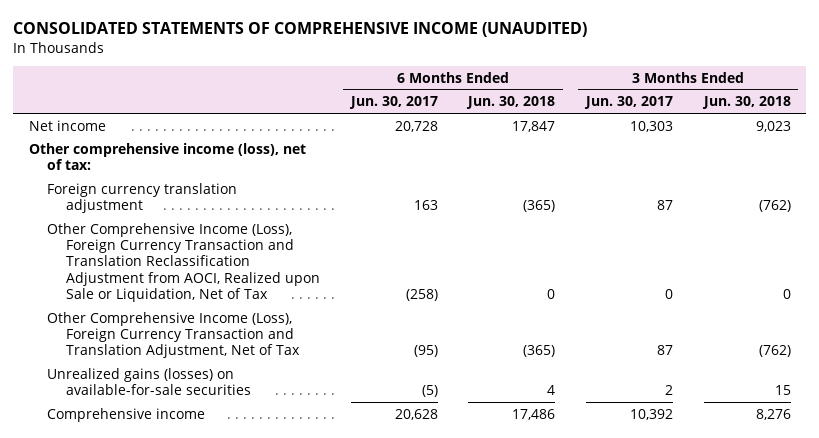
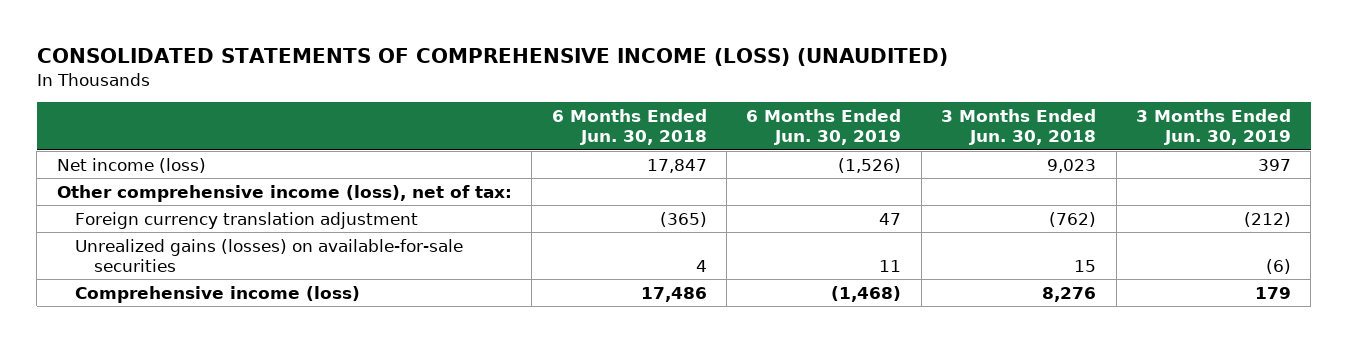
[13,22,588,38] CONSOLIDATED STATEMENTS OF COMPREHENSIVE INCOME (UNAUDITED) -> [36,47,948,66] CONSOLIDATED STATEMENTS OF COMPREHENSIVE INCOME (LOSS) (UNAUDITED)
[348,96,438,110] Jun. 30, 2017 -> none
[584,96,674,110] Jun. 30, 2017 -> none
none -> [746,109,902,146] 6 Months Ended Jun. 30, 2019
none -> [1136,109,1292,146] 3 Months Ended Jun. 30, 2019
[28,119,106,131] Net income -> [56,157,206,173] Net income (loss)
[47,222,321,303] Other Comprehensive Income (Loss), Foreign Currency Transaction and Translation Reclassification Adjustment from AOCI, Realized upon Sale or Liquidation, Net of Tax -> none
[47,311,301,359] Other Comprehensive Income (Loss), Foreign Currency Transaction and Translation Adjustment, Net of Tax -> none
[47,407,206,422] Comprehensive income -> [75,285,361,303] Comprehensive income (loss)

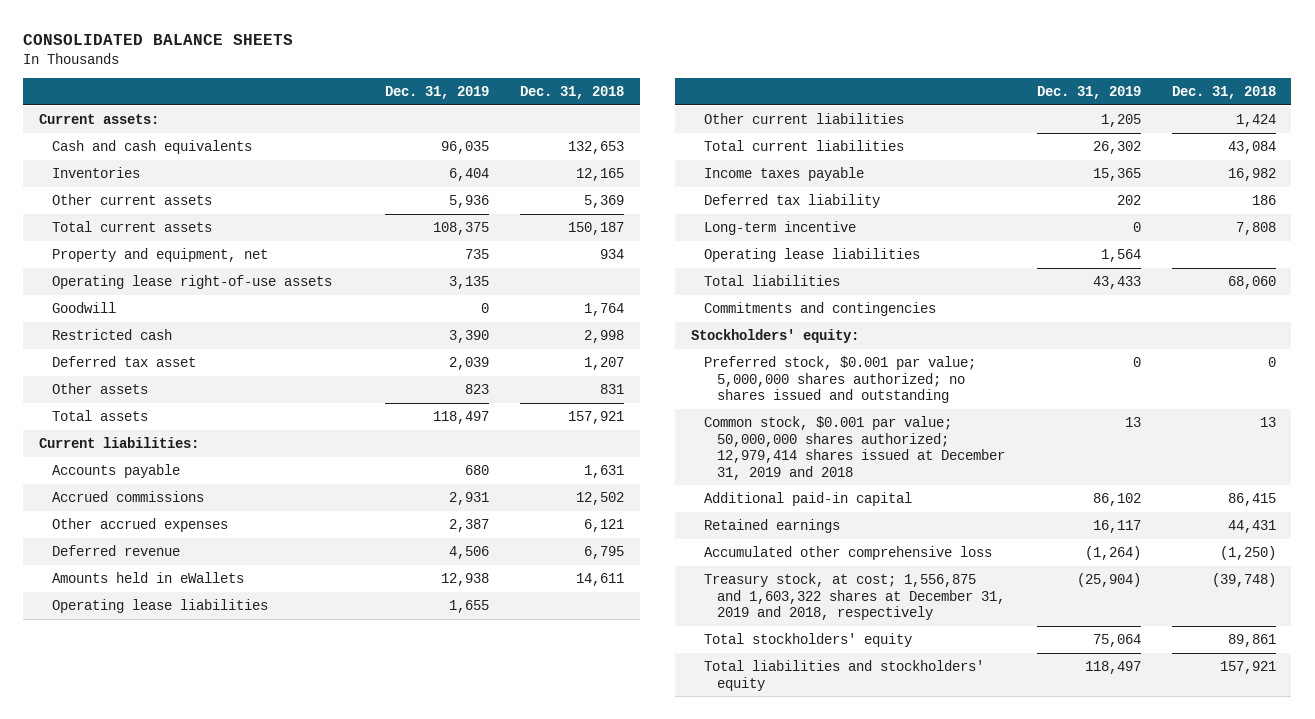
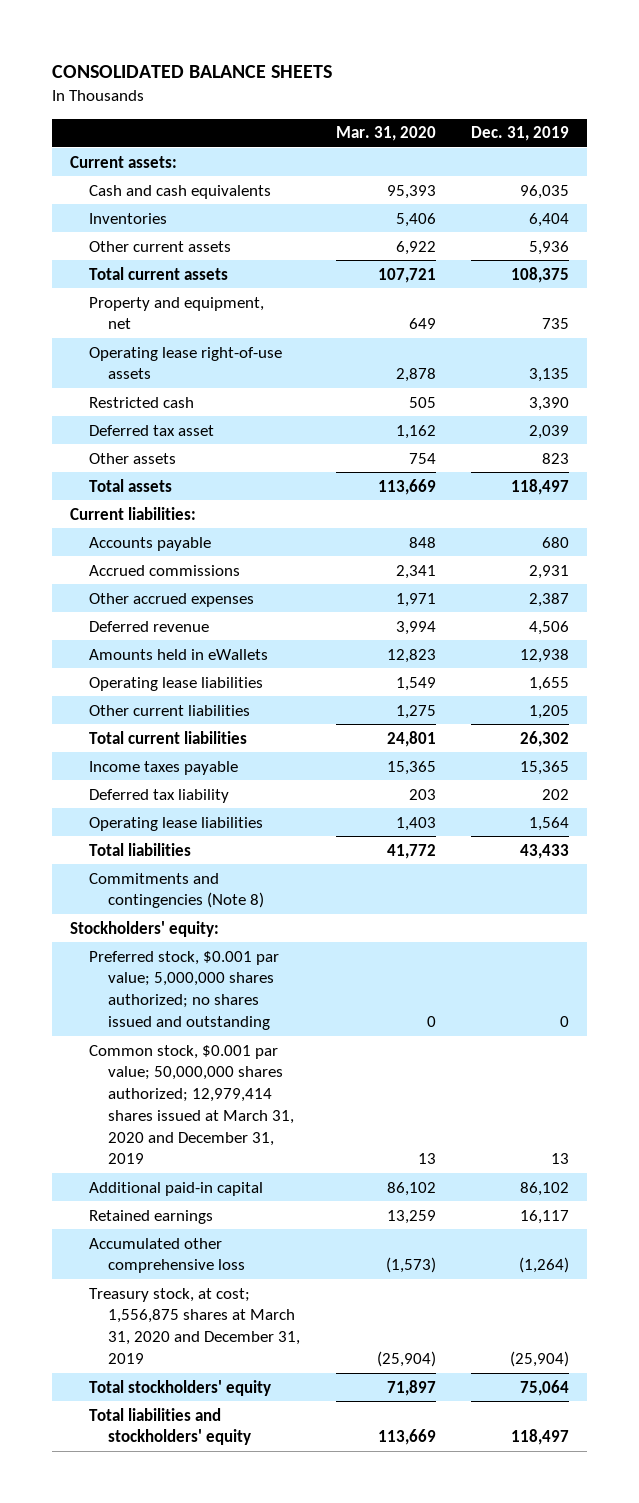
[520,86,625,100] Dec. 31, 2018 -> none
none -> [335,126,436,142] Mar. 31, 2020
[52,301,117,313] Goodwill -> none
[704,220,857,235] Long-term incentive -> none
[704,301,937,316] Commitments and contingencies -> [88,872,265,909] Commitments and contingencies (Note 8)
[704,415,1006,480] Common stock, $0.001 par value; 50,000,000 shares authorized; 12,979,414 shares issued at December 31, 2019 and 2018 -> [88,1044,295,1165] Common stock, $0.001 par value; 50,000,000 shares authorized; 12,979,414 shares issued at March 31, 2020 and December 31, 2019
[704,572,1006,621] Treasury stock, at cost; 1,556,875 and 1,603,322 shares at December 31, 2019 and 2018, respectively -> [88,1287,301,1364] Treasury stock, at cost; 1,556,875 shares at March 31, 2020 and December 31, 2019

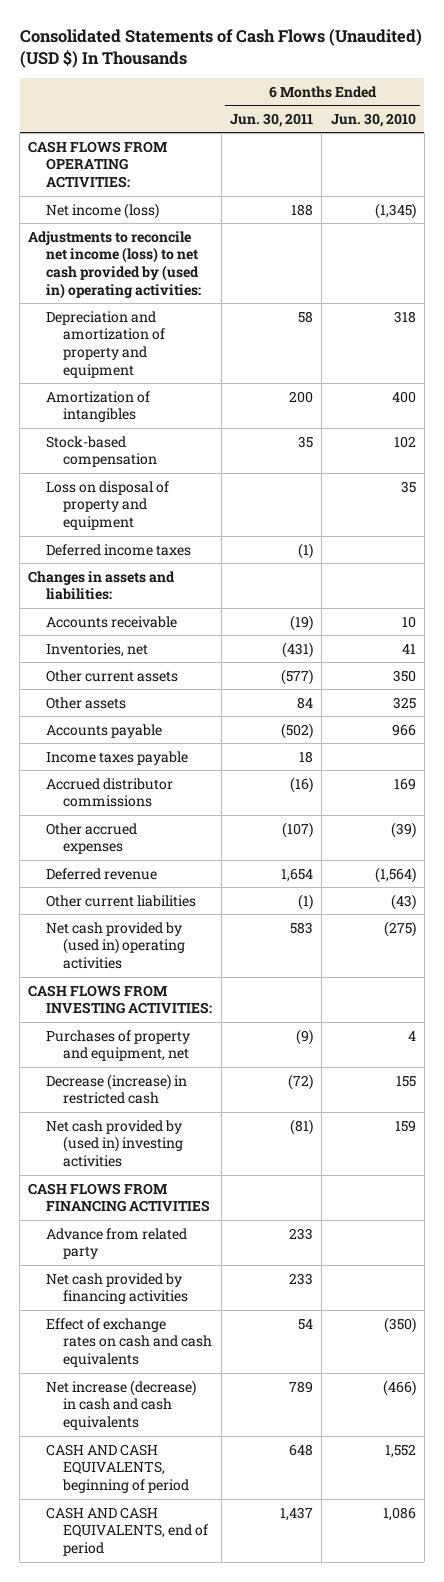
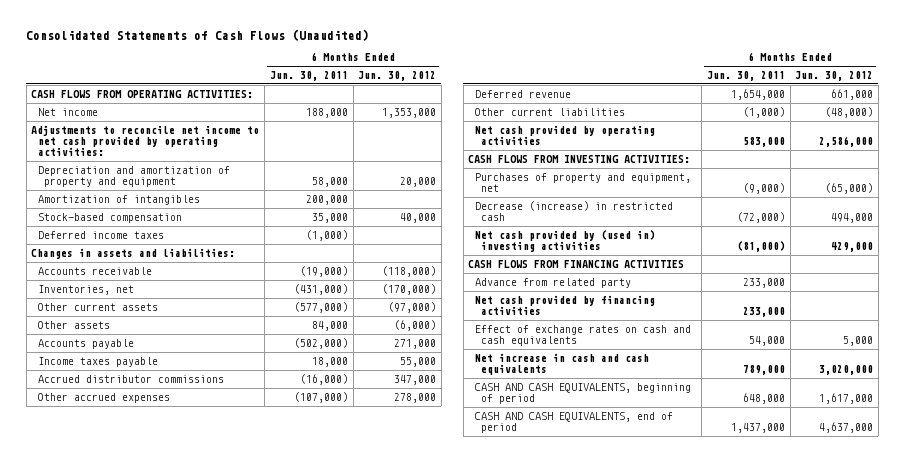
[19,28,422,68] Consolidated Statements of Cash Flows (Unaudited) (USD $) In Thousands -> [26,28,370,41] Consolidated Statements of Cash Flows (Unaudited)
[330,112,416,127] Jun. 30, 2010 -> none
none -> [358,70,437,81] Jun. 30, 2012
[45,480,169,531] Loss on disposal of property and equipment -> none
[45,202,159,219] Net income (loss) -> [37,107,98,116] Net income
[290,203,313,216] 188 -> [305,107,348,118] 188,000
[28,230,201,299] Adjustments to reconcile net income (loss) to net cash provided by (used in) operating activities: -> [31,124,260,157] Adjustments to reconcile net income to net cash provided by operating activities:
[297,310,313,323] 58 -> [311,177,348,188] 58,000
[288,390,313,403] 200 -> [305,194,348,205] 200,000
[297,435,313,448] 35 -> [311,212,348,223] 35,000
[297,542,313,559] (1) -> [305,229,348,241] (1,000)
[289,614,313,631] (19) -> [299,265,348,277] (19,000)
[281,641,313,658] (431) -> [293,283,348,295] (431,000)
[280,668,313,685] (577) -> [293,301,348,313] (577,000)
[296,696,313,709] 84 -> [311,320,348,331] 84,000
[280,722,313,739] (502) -> [293,337,348,349] (502,000)
[298,750,313,763] 18 -> [311,356,348,367] 18,000
[289,776,313,793] (16) -> [299,373,348,385] (16,000)
[281,821,313,838] (107) -> [293,391,348,403] (107,000)
[280,867,313,882] 1,654 -> [730,88,785,100] 1,654,000
[297,893,313,910] (1) -> [742,106,785,118] (1,000)
[45,921,186,970] Net cash provided by (used in) operating activities -> [474,124,655,146] Net cash provided by operating activities
[289,921,313,934] 583 -> [742,137,785,148] 583,000
[295,1028,313,1045] (9) -> [742,183,785,195] (9,000)
[287,1073,313,1090] (72) -> [736,212,785,224] (72,000)
[289,1118,313,1135] (81) -> [736,241,785,253] (81,000)
[288,1227,313,1240] 233 -> [742,277,785,288] 233,000
[288,1272,313,1285] 233 -> [742,307,785,318] 233,000
[297,1318,313,1330] 54 -> [748,336,785,347] 54,000
[45,1379,196,1431] Net increase (decrease) in cash and cash equivalents -> [474,352,649,376] Net increase in cash and cash equivalents
[288,1380,313,1393] 789 -> [742,365,785,376] 789,000
[288,1443,313,1456] 648 -> [742,393,785,405] 648,000
[279,1506,313,1521] 1,437 -> [730,423,785,434] 1,437,000

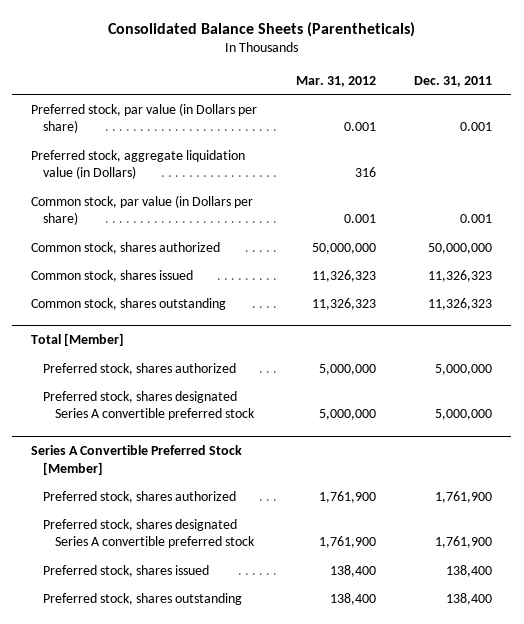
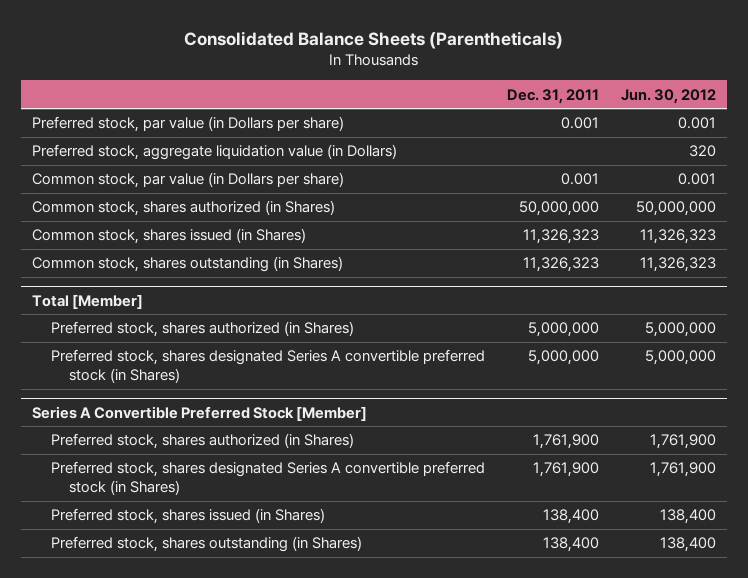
[295,75,376,87] Mar. 31, 2012 -> none
none -> [620,88,716,104] Jun. 30, 2012
[31,241,221,254] Common stock, shares authorized -> [32,200,336,217] Common stock, shares authorized (in Shares)
[31,269,194,282] Common stock, shares issued -> [32,228,307,245] Common stock, shares issued (in Shares)
[31,297,227,310] Common stock, shares outstanding -> [32,256,344,273] Common stock, shares outstanding (in Shares)
[43,362,237,375] Preferred stock, shares authorized -> [50,321,354,338] Preferred stock, shares authorized (in Shares)
[43,390,255,421] Preferred stock, shares designated Series A convertible preferred stock -> [50,349,485,384] Preferred stock, shares designated Series A convertible preferred stock (in Shares)
[43,490,237,503] Preferred stock, shares authorized -> [50,433,354,450] Preferred stock, shares authorized (in Shares)
[43,518,255,549] Preferred stock, shares designated Series A convertible preferred stock -> [50,461,485,496] Preferred stock, shares designated Series A convertible preferred stock (in Shares)
[43,564,210,577] Preferred stock, shares issued -> [50,508,325,525] Preferred stock, shares issued (in Shares)
[43,592,243,605] Preferred stock, shares outstanding -> [50,536,362,553] Preferred stock, shares outstanding (in Shares)

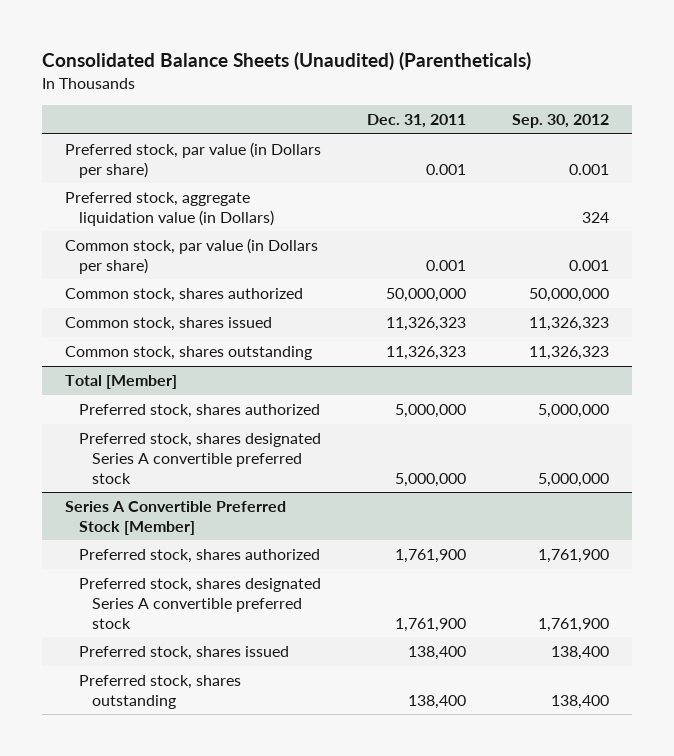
[183,30,563,49] Consolidated Balance Sheets (Parentheticals) -> [42,52,532,71] Consolidated Balance Sheets (Unaudited) (Parentheticals)
[620,88,716,104] Jun. 30, 2012 -> none
none -> [511,113,609,128] Sep. 30, 2012
[32,200,336,217] Common stock, shares authorized (in Shares) -> [65,288,304,303] Common stock, shares authorized
[32,228,307,245] Common stock, shares issued (in Shares) -> [65,317,273,332] Common stock, shares issued
[32,256,344,273] Common stock, shares outstanding (in Shares) -> [65,346,313,361] Common stock, shares outstanding
[50,321,354,338] Preferred stock, shares authorized (in Shares) -> [78,404,320,419] Preferred stock, shares authorized
[50,349,485,384] Preferred stock, shares designated Series A convertible preferred stock (in Shares) -> [78,433,321,484] Preferred stock, shares designated Series A convertible preferred stock
[50,433,354,450] Preferred stock, shares authorized (in Shares) -> [78,549,320,564] Preferred stock, shares authorized
[50,461,485,496] Preferred stock, shares designated Series A convertible preferred stock (in Shares) -> [78,578,321,629] Preferred stock, shares designated Series A convertible preferred stock
[50,508,325,525] Preferred stock, shares issued (in Shares) -> [78,646,289,661] Preferred stock, shares issued
[50,536,362,553] Preferred stock, shares outstanding (in Shares) -> [78,675,241,709] Preferred stock, shares outstanding

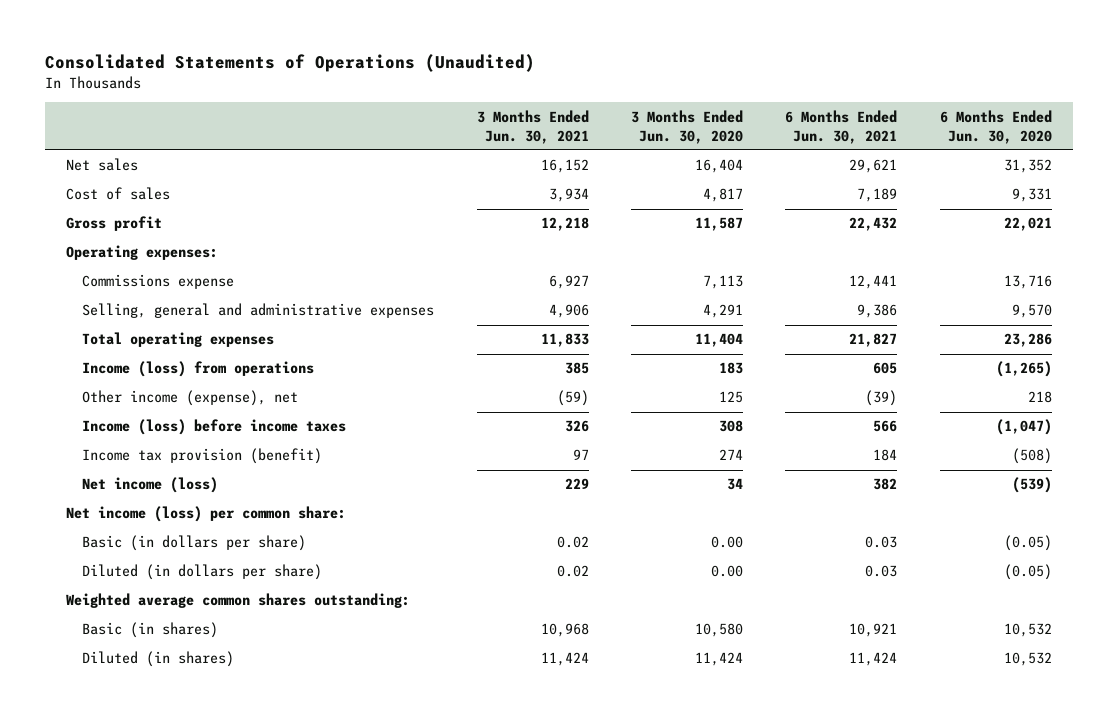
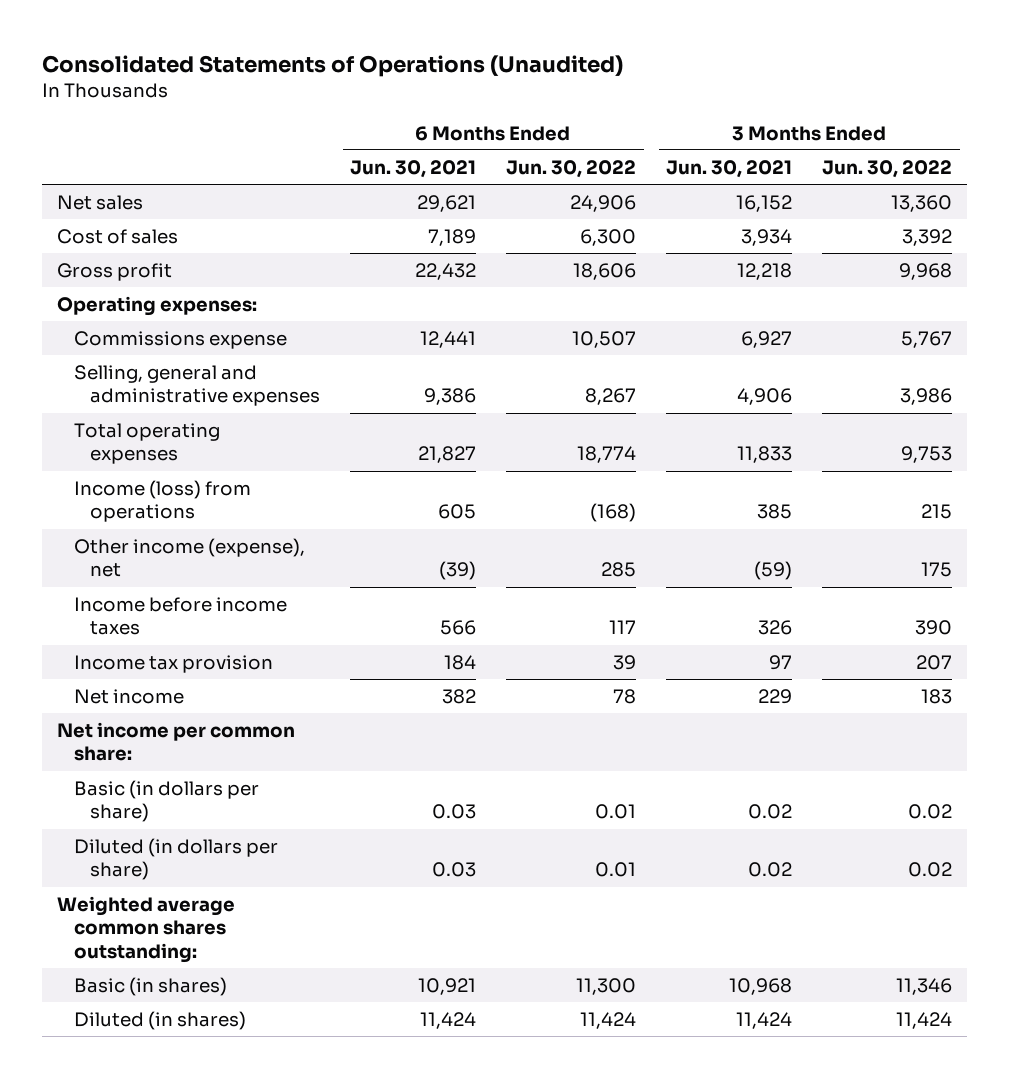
[630,109,743,144] 3 Months Ended Jun. 30, 2020 -> none
[939,109,1052,144] 6 Months Ended Jun. 30, 2020 -> none
none -> [506,159,637,178] Jun. 30, 2022
none -> [822,159,953,178] Jun. 30, 2022
[82,419,347,436] Income (loss) before income taxes -> [73,597,287,636] Income before income taxes
[82,448,323,465] Income tax provision (benefit) -> [73,655,273,674] Income tax provision
[82,477,219,494] Net income (loss) -> [73,689,184,705] Net income
[66,506,347,523] Net income (loss) per common share: -> [57,722,296,762] Net income per common share:

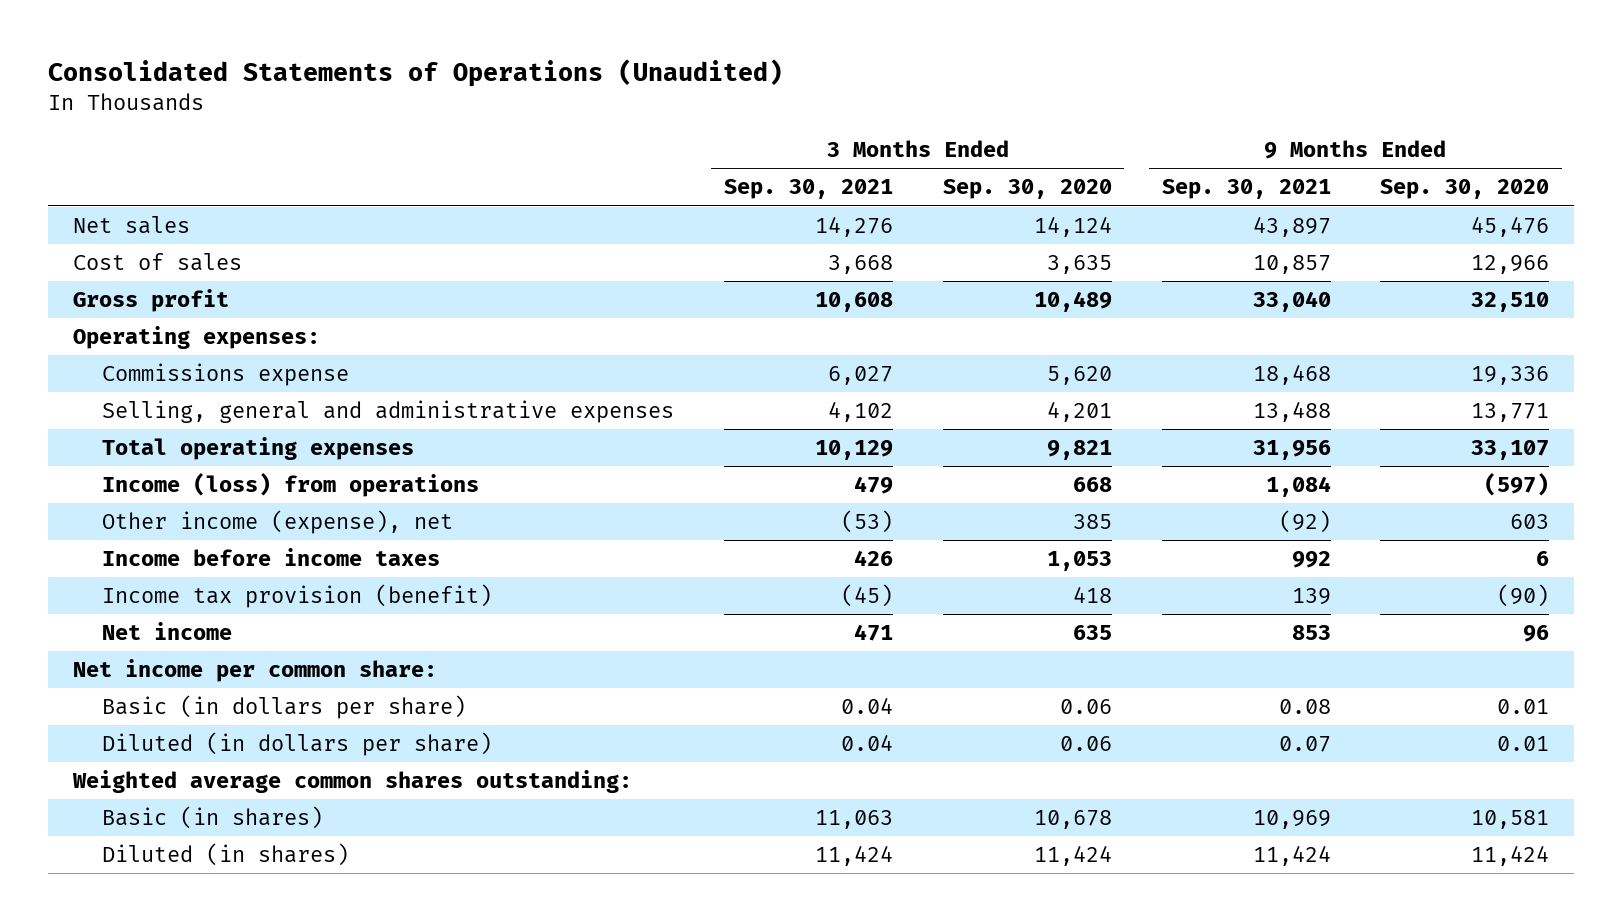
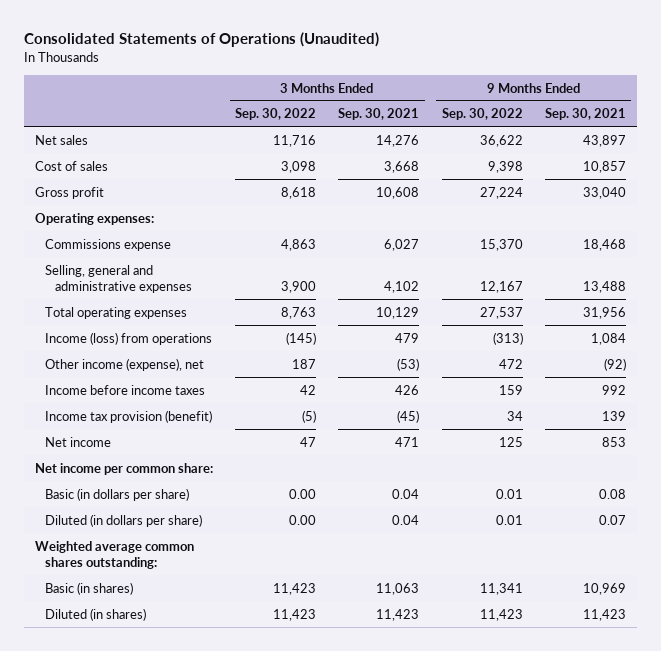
[942,179,1112,200] Sep. 30, 2020 -> none
[1380,179,1550,200] Sep. 30, 2020 -> none
none -> [235,108,317,121] Sep. 30, 2022
none -> [441,108,523,121] Sep. 30, 2022
[814,846,893,867] 11,424 -> [376,608,420,621] 11,423
[1252,846,1331,867] 11,424 -> [582,608,626,621] 11,423

